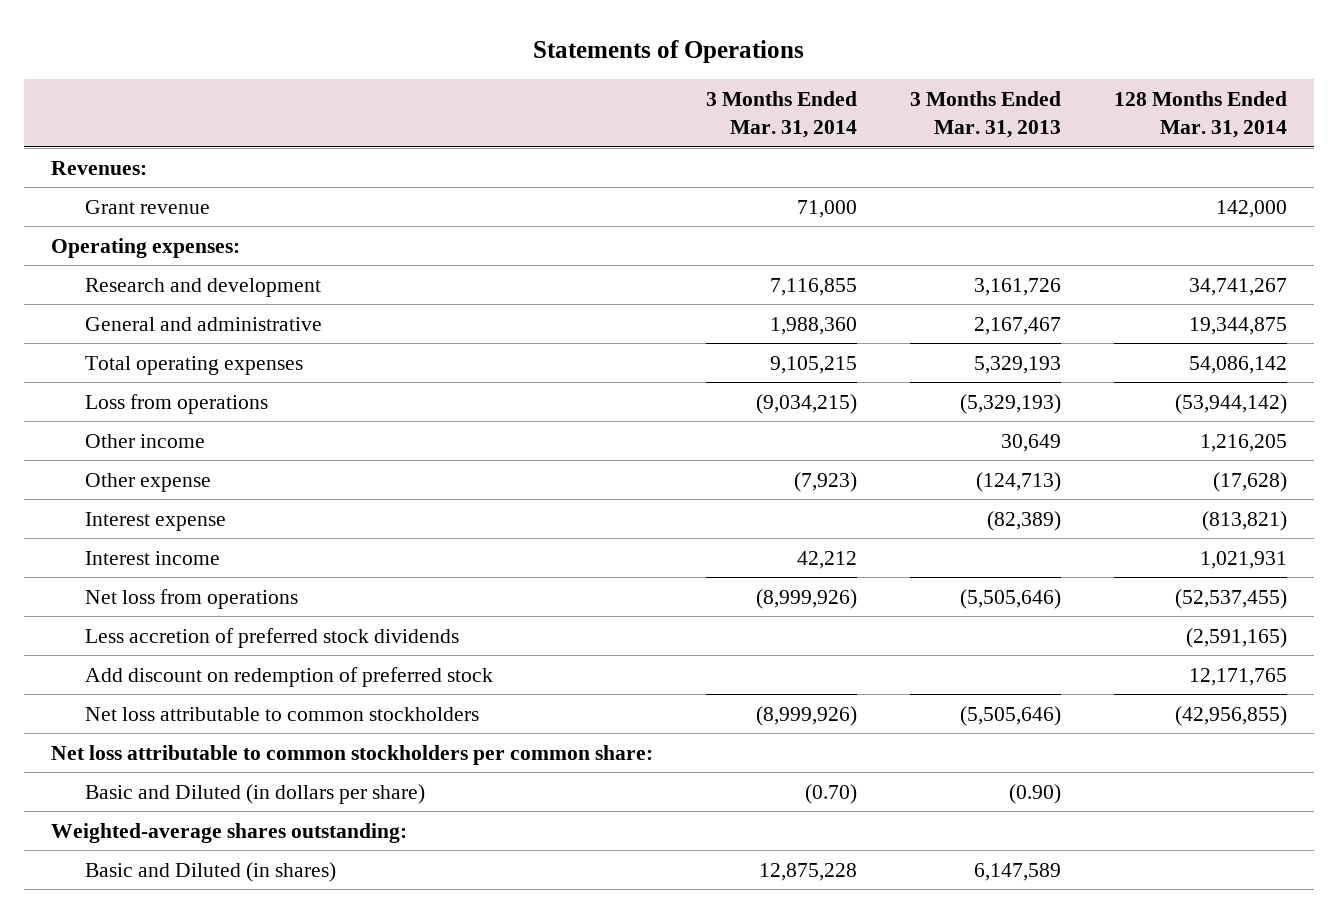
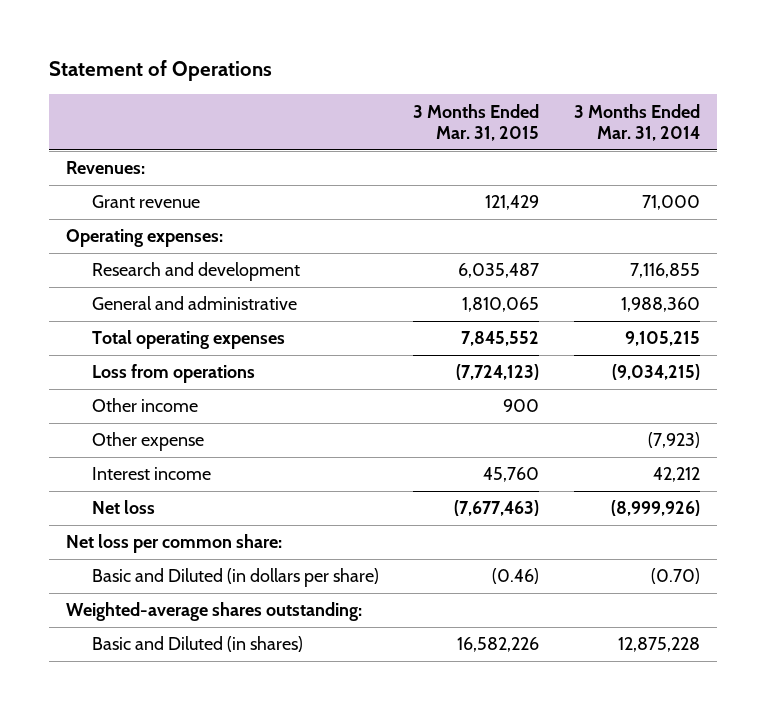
[532,39,804,63] Statements of Operations -> [48,60,272,82] Statement of Operations
[910,90,1062,138] 3 Months Ended Mar. 31, 2013 -> none
[1114,90,1288,138] 128 Months Ended Mar. 31, 2014 -> none
none -> [413,103,540,141] 3 Months Ended Mar. 31, 2015
[84,511,226,531] Interest expense -> none
[84,627,459,648] Less accretion of preferred stock dividends -> none
[84,666,493,687] Add discount on redemption of preferred stock -> none
[84,706,479,721] Net loss attributable to common stockholders -> none
[84,588,298,609] Net loss from operations -> [91,500,155,515] Net loss
[50,744,653,765] Net loss attributable to common stockholders per common share: -> [65,534,282,554] Net loss per common share:

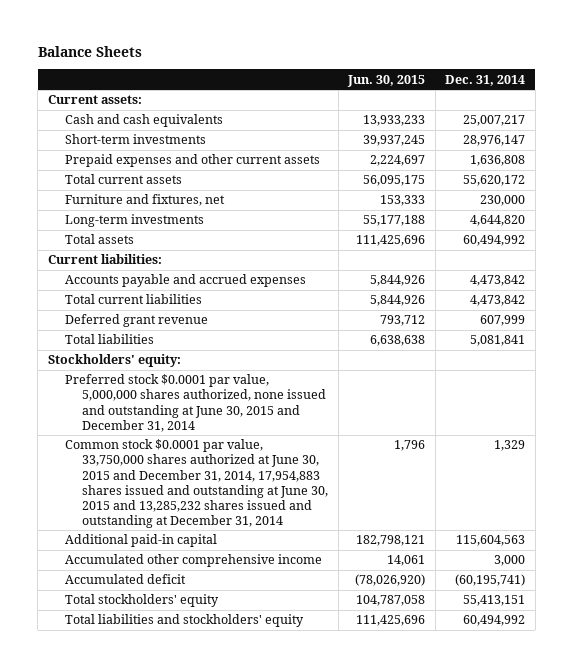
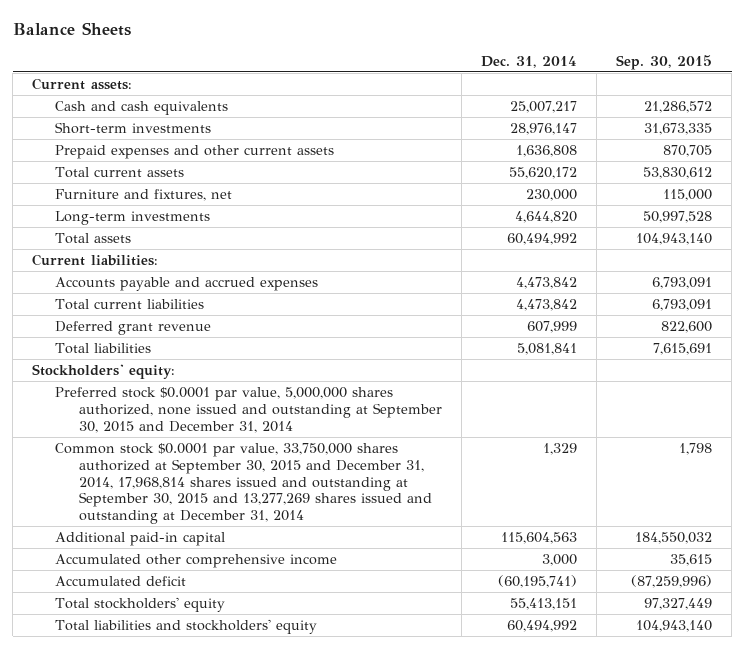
[347,74,426,87] Jun. 30, 2015 -> none
none -> [616,55,713,71] Sep. 30, 2015
[64,374,327,432] Preferred stock $0.0001 par value, 5,000,000 shares authorized, none issued and outstanding at June 30, 2015 and December 31, 2014 -> [55,387,442,433] Preferred stock $0.0001 par value, 5,000,000 shares authorized, none issued and outstanding at September 30, 2015 and December 31, 2014
[64,439,329,528] Common stock $0.0001 par value, 33,750,000 shares authorized at June 30, 2015 and December 31, 2014, 17,954,883 shares issued and outstanding at June 30, 2015 and 13,285,232 shares issued and outstanding at December 31, 2014 -> [55,443,432,525] Common stock $0.0001 par value, 33,750,000 shares authorized at September 30, 2015 and December 31, 2014, 17,968,814 shares issued and outstanding at September 30, 2015 and 13,277,269 shares issued and outstanding at December 31, 2014

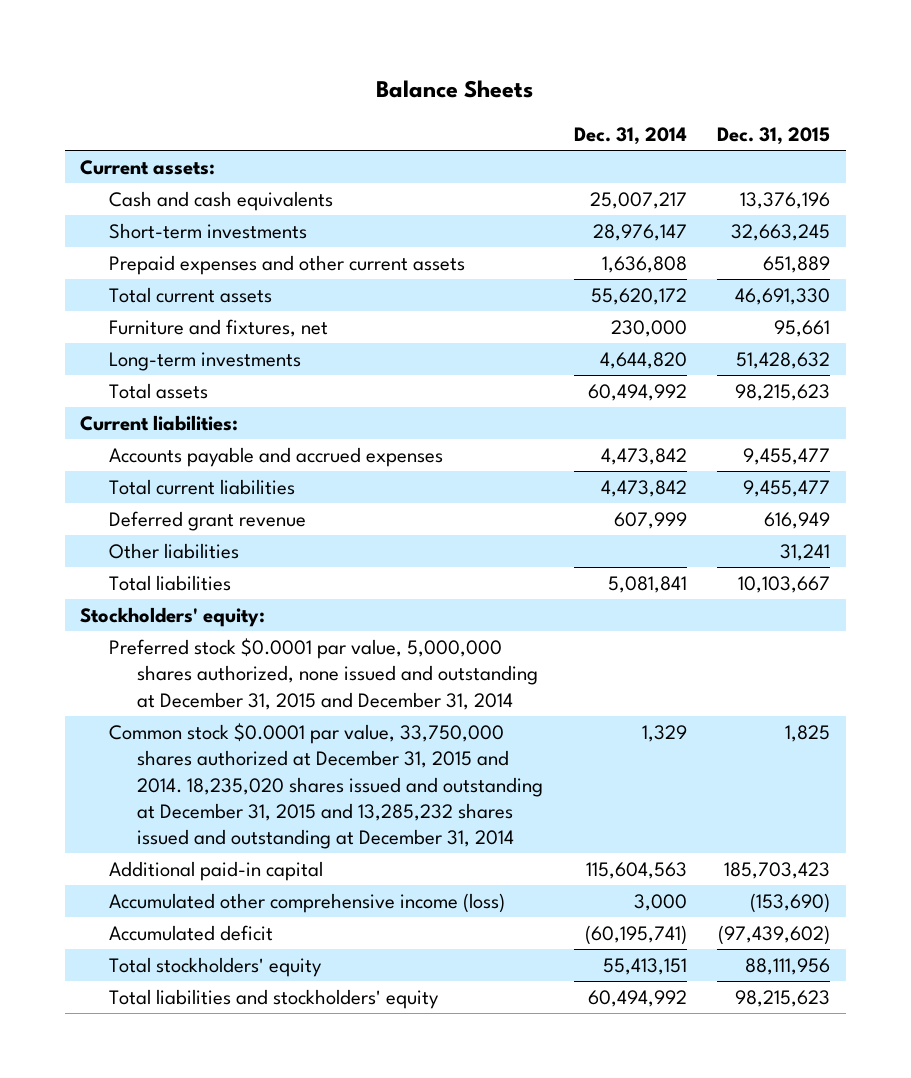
[616,55,713,71] Sep. 30, 2015 -> none
none -> [717,126,831,145] Dec. 31, 2015
none -> [108,543,239,560] Other liabilities
[55,387,442,433] Preferred stock $0.0001 par value, 5,000,000 shares authorized, none issued and outstanding at September 30, 2015 and December 31, 2014 -> [108,638,539,710] Preferred stock $0.0001 par value, 5,000,000 shares authorized, none issued and outstanding at December 31, 2015 and December 31, 2014
[55,443,432,525] Common stock $0.0001 par value, 33,750,000 shares authorized at September 30, 2015 and December 31, 2014, 17,968,814 shares issued and outstanding at September 30, 2015 and 13,277,269 shares issued and outstanding at December 31, 2014 -> [108,723,544,850] Common stock $0.0001 par value, 33,750,000 shares authorized at December 31, 2015 and 2014. 18,235,020 shares issued and outstanding at December 31, 2015 and 13,285,232 shares issued and outstanding at December 31, 2014
[55,554,338,569] Accumulated other comprehensive income -> [108,893,505,914] Accumulated other comprehensive income (loss)

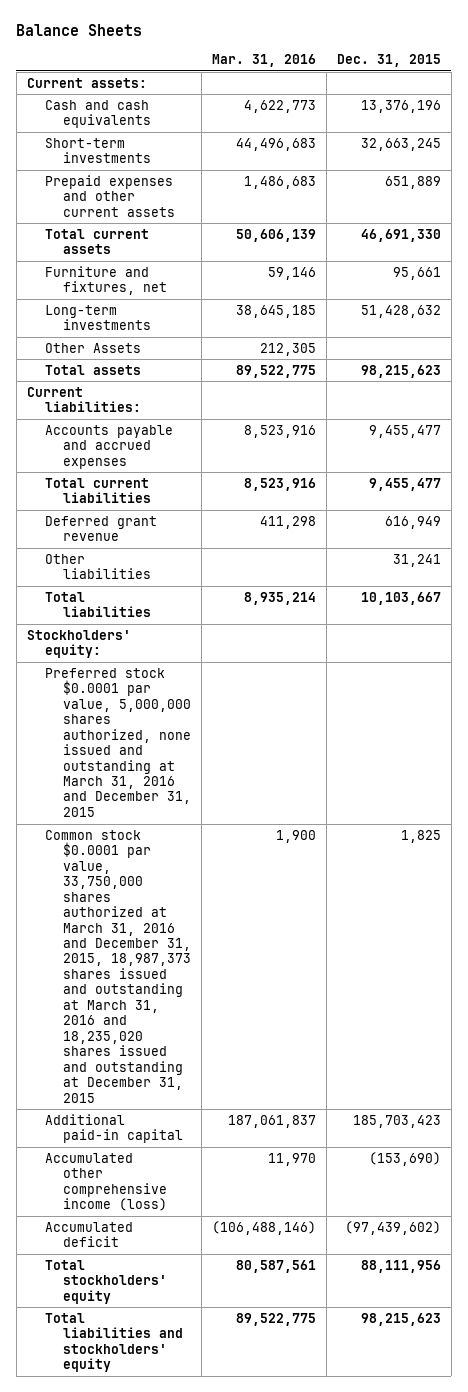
[573,126,687,145] Dec. 31, 2014 -> none
none -> [212,54,317,68] Mar. 31, 2016
none -> [45,342,142,353] Other Assets
[108,638,539,710] Preferred stock $0.0001 par value, 5,000,000 shares authorized, none issued and outstanding at December 31, 2015 and December 31, 2014 -> [45,667,192,817] Preferred stock $0.0001 par value, 5,000,000 shares authorized, none issued and outstanding at March 31, 2016 and December 31, 2015
[108,723,544,850] Common stock $0.0001 par value, 33,750,000 shares authorized at December 31, 2015 and 2014. 18,235,020 shares issued and outstanding at December 31, 2015 and 13,285,232 shares issued and outstanding at December 31, 2014 -> [45,829,192,1103] Common stock $0.0001 par value, 33,750,000 shares authorized at March 31, 2016 and December 31, 2015, 18,987,373 shares issued and outstanding at March 31, 2016 and 18,235,020 shares issued and outstanding at December 31, 2015

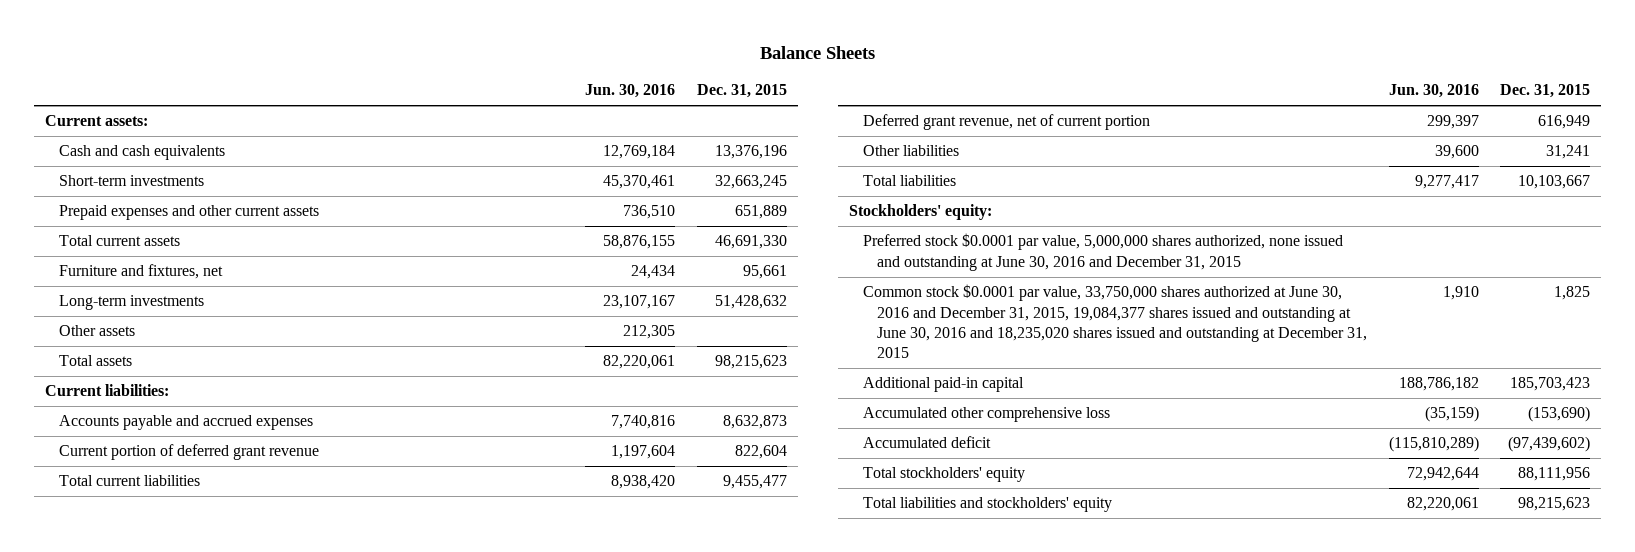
[212,54,317,68] Mar. 31, 2016 -> none
none -> [585,84,676,99] Jun. 30, 2016
[45,342,142,353] Other Assets -> [59,325,136,337] Other assets
[368,424,441,438] 9,455,477 -> [722,415,787,430] 8,632,873
none -> [59,444,320,461] Current portion of deferred grant revenue
[45,515,158,542] Deferred grant revenue -> [862,114,1150,131] Deferred grant revenue, net of current portion
[45,667,192,817] Preferred stock $0.0001 par value, 5,000,000 shares authorized, none issued and outstanding at March 31, 2016 and December 31, 2015 -> [862,233,1343,271] Preferred stock $0.0001 par value, 5,000,000 shares authorized, none issued and outstanding at June 30, 2016 and December 31, 2015
[45,829,192,1103] Common stock $0.0001 par value, 33,750,000 shares authorized at March 31, 2016 and December 31, 2015, 18,987,373 shares issued and outstanding at March 31, 2016 and 18,235,020 shares issued and outstanding at December 31, 2015 -> [862,284,1367,359] Common stock $0.0001 par value, 33,750,000 shares authorized at June 30, 2016 and December 31, 2015, 19,084,377 shares issued and outstanding at June 30, 2016 and 18,235,020 shares issued and outstanding at December 31, 2015
[45,1152,168,1212] Accumulated other comprehensive income (loss) -> [862,407,1110,423] Accumulated other comprehensive loss

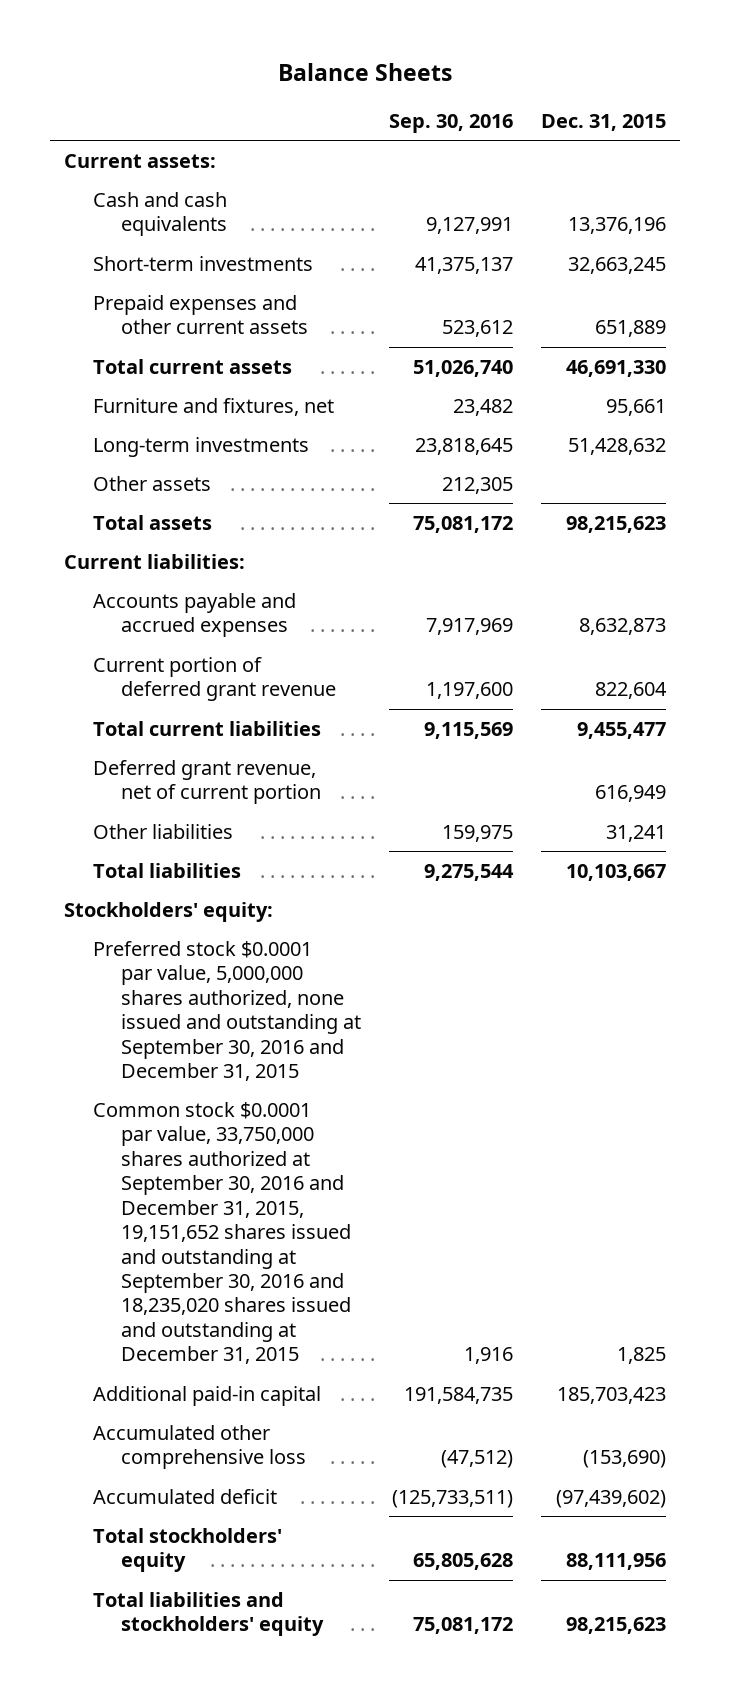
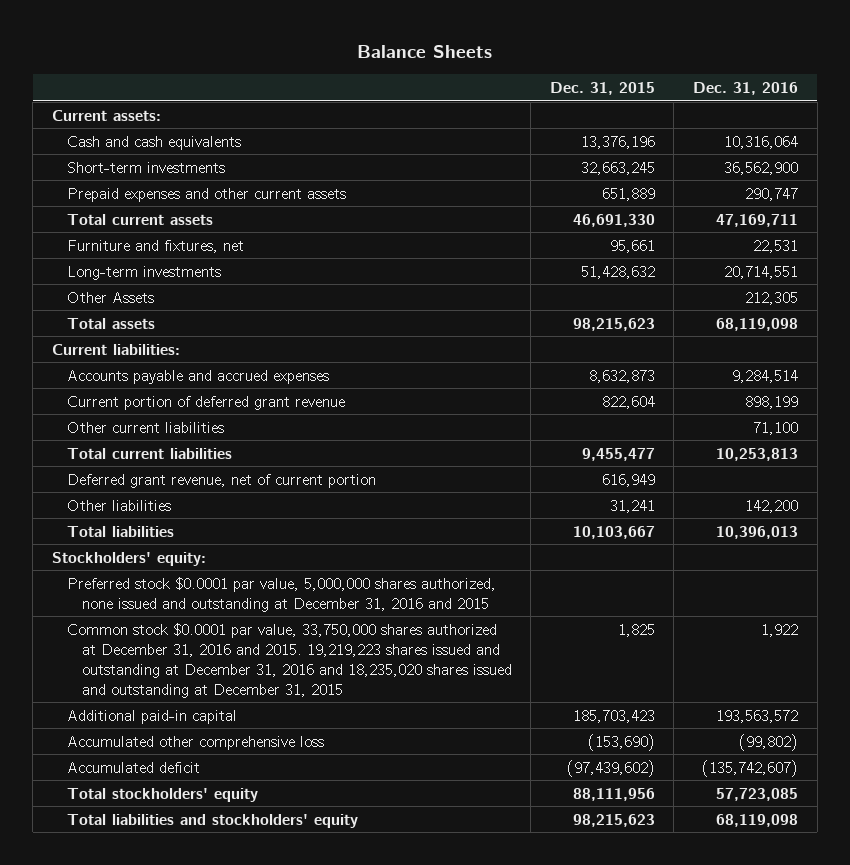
[389,113,514,133] Sep. 30, 2016 -> none
none -> [693,82,799,96] Dec. 31, 2016
[92,475,211,491] Other assets -> [66,291,154,303] Other Assets
none -> [66,421,224,433] Other current liabilities
[92,940,362,1082] Preferred stock $0.0001 par value, 5,000,000 shares authorized, none issued and outstanding at September 30, 2016 and December 31, 2015 -> [66,576,496,612] Preferred stock $0.0001 par value, 5,000,000 shares authorized, none issued and outstanding at December 31, 2016 and 2015
[92,1101,352,1365] Common stock $0.0001 par value, 33,750,000 shares authorized at September 30, 2016 and December 31, 2015, 19,151,652 shares issued and outstanding at September 30, 2016 and 18,235,020 shares issued and outstanding at December 31, 2015 -> [66,622,512,698] Common stock $0.0001 par value, 33,750,000 shares authorized at December 31, 2016 and 2015. 19,219,223 shares issued and outstanding at December 31, 2016 and 18,235,020 shares issued and outstanding at December 31, 2015

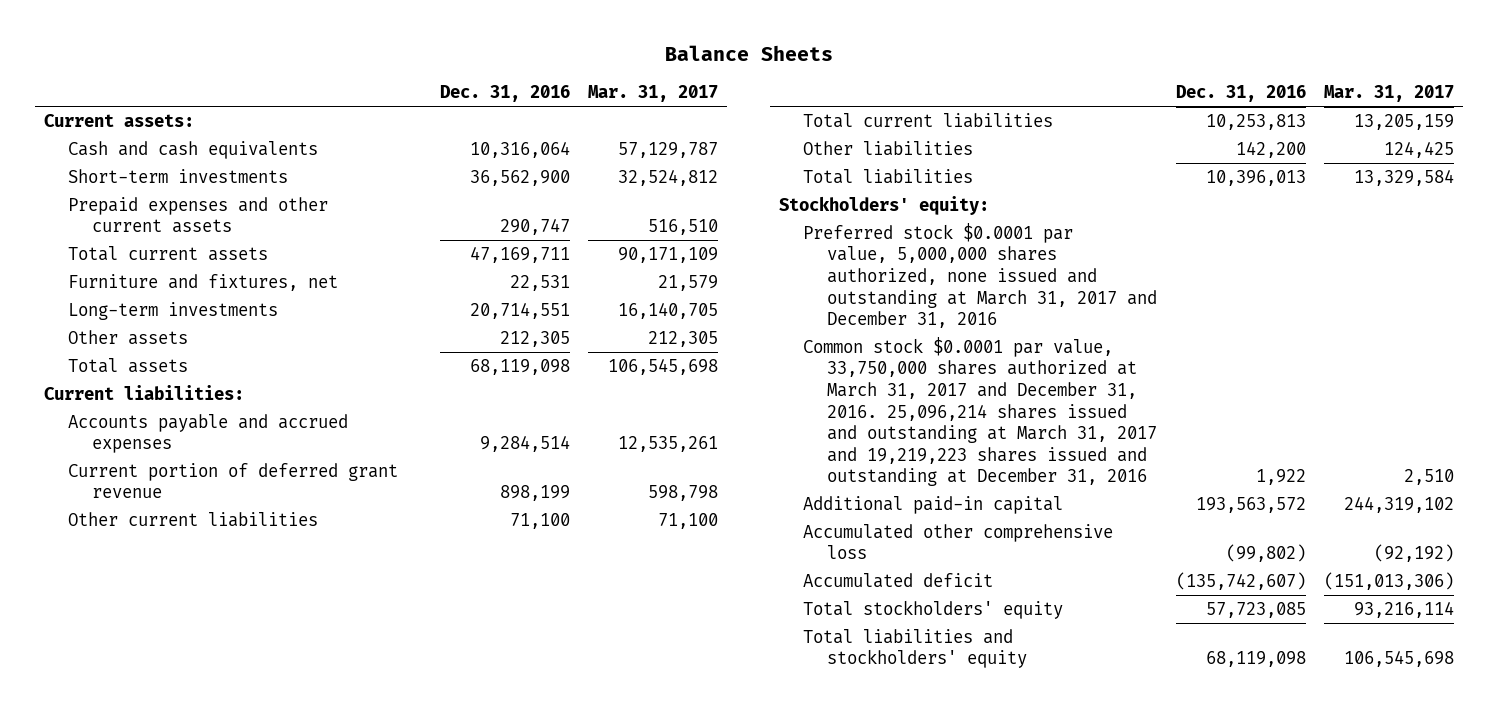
[549,82,655,96] Dec. 31, 2015 -> none
none -> [588,85,719,103] Mar. 31, 2017
[66,291,154,303] Other Assets -> [68,329,189,345] Other assets
[66,473,376,488] Deferred grant revenue, net of current portion -> none
[66,576,496,612] Preferred stock $0.0001 par value, 5,000,000 shares authorized, none issued and outstanding at December 31, 2016 and 2015 -> [803,222,1158,329] Preferred stock $0.0001 par value, 5,000,000 shares authorized, none issued and outstanding at March 31, 2017 and December 31, 2016
[66,622,512,698] Common stock $0.0001 par value, 33,750,000 shares authorized at December 31, 2016 and 2015. 19,219,223 shares issued and outstanding at December 31, 2016 and 18,235,020 shares issued and outstanding at December 31, 2015 -> [803,336,1158,487] Common stock $0.0001 par value, 33,750,000 shares authorized at March 31, 2017 and December 31, 2016. 25,096,214 shares issued and outstanding at March 31, 2017 and 19,219,223 shares issued and outstanding at December 31, 2016

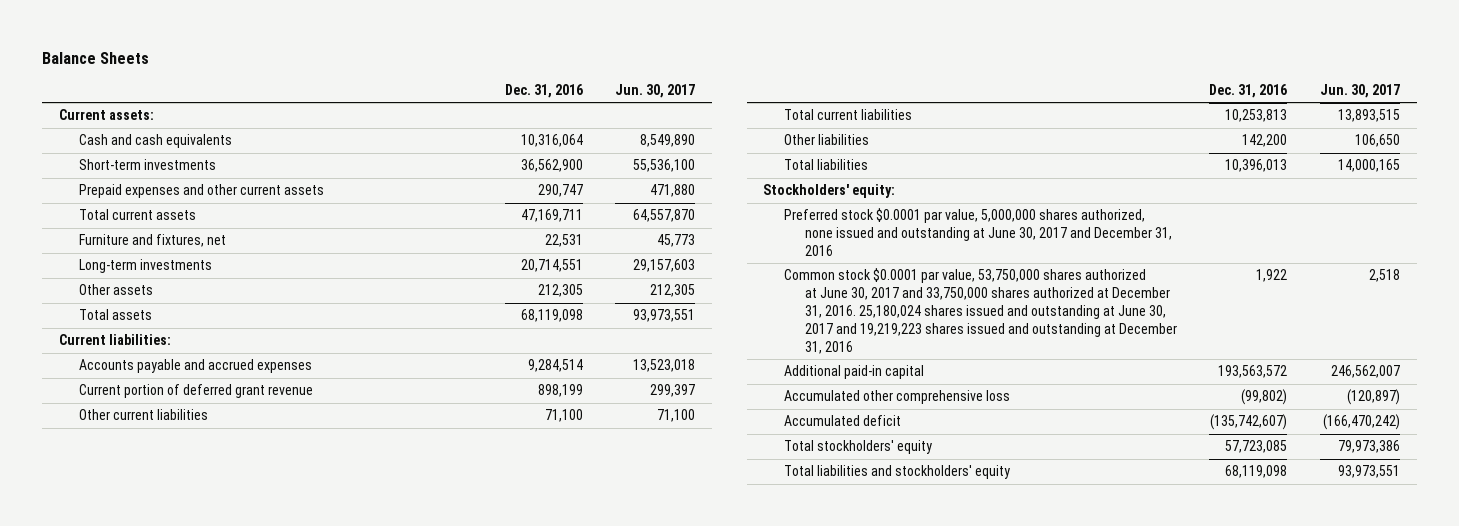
[588,85,719,103] Mar. 31, 2017 -> none
none -> [615,84,696,99] Jun. 30, 2017
[803,222,1158,329] Preferred stock $0.0001 par value, 5,000,000 shares authorized, none issued and outstanding at March 31, 2017 and December 31, 2016 -> [783,208,1172,256] Preferred stock $0.0001 par value, 5,000,000 shares authorized, none issued and outstanding at June 30, 2017 and December 31, 2016
[803,336,1158,487] Common stock $0.0001 par value, 33,750,000 shares authorized at March 31, 2017 and December 31, 2016. 25,096,214 shares issued and outstanding at March 31, 2017 and 19,219,223 shares issued and outstanding at December 31, 2016 -> [783,268,1177,354] Common stock $0.0001 par value, 53,750,000 shares authorized at June 30, 2017 and 33,750,000 shares authorized at December 31, 2016. 25,180,024 shares issued and outstanding at June 30, 2017 and 19,219,223 shares issued and outstanding at December 31, 2016

